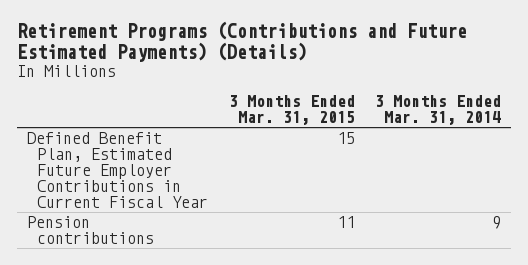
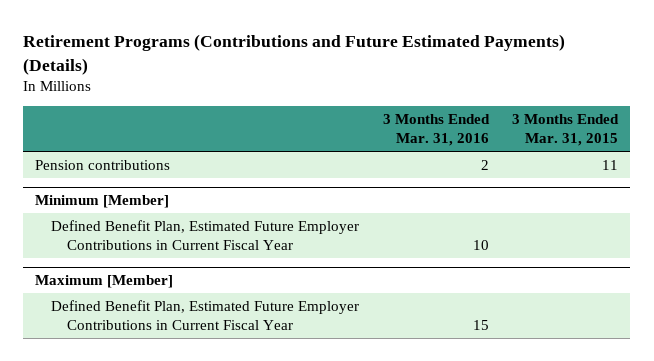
[375,95,502,126] 3 Months Ended Mar. 31, 2014 -> none
none -> [382,114,490,147] 3 Months Ended Mar. 31, 2016
[27,132,209,209] Defined Benefit Plan, Estimated Future Employer Contributions in Current Fiscal Year -> none
none -> [35,195,170,209] Minimum [Member]
none -> [51,219,360,250] Defined Benefit Plan, Estimated Future Employer Contributions in Current Fiscal Year
none -> [35,275,174,289] Maximum [Member]
none -> [51,299,360,330] Defined Benefit Plan, Estimated Future Employer Contributions in Current Fiscal Year

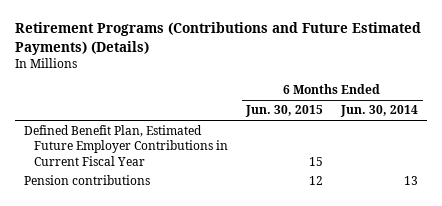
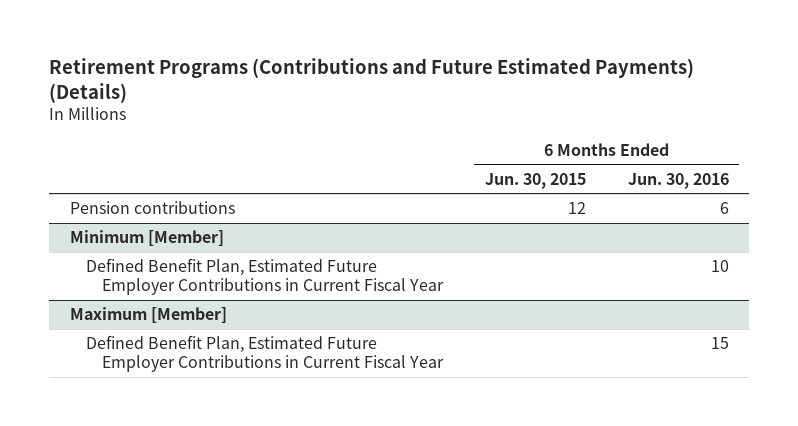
[340,105,419,118] Jun. 30, 2014 -> none
none -> [627,172,729,189] Jun. 30, 2016
[23,125,229,166] Defined Benefit Plan, Estimated Future Employer Contributions in Current Fiscal Year -> none
none -> [69,230,224,247] Minimum [Member]
none -> [85,258,444,296] Defined Benefit Plan, Estimated Future Employer Contributions in Current Fiscal Year
none -> [69,307,227,324] Maximum [Member]
none -> [85,335,444,373] Defined Benefit Plan, Estimated Future Employer Contributions in Current Fiscal Year

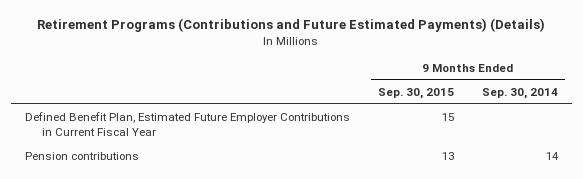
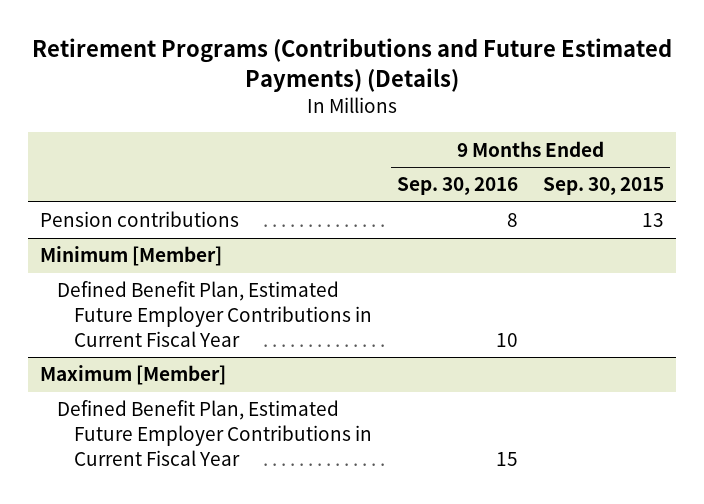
[481,87,558,99] Sep. 30, 2014 -> none
none -> [397,177,519,196] Sep. 30, 2016
[25,111,351,136] Defined Benefit Plan, Estimated Future Employer Contributions in Current Fiscal Year -> none
none -> [40,246,223,267] Minimum [Member]
none -> [57,281,373,347] Defined Benefit Plan, Estimated Future Employer Contributions in Current Fiscal Year
none -> [40,365,227,386] Maximum [Member]
none -> [57,400,373,466] Defined Benefit Plan, Estimated Future Employer Contributions in Current Fiscal Year

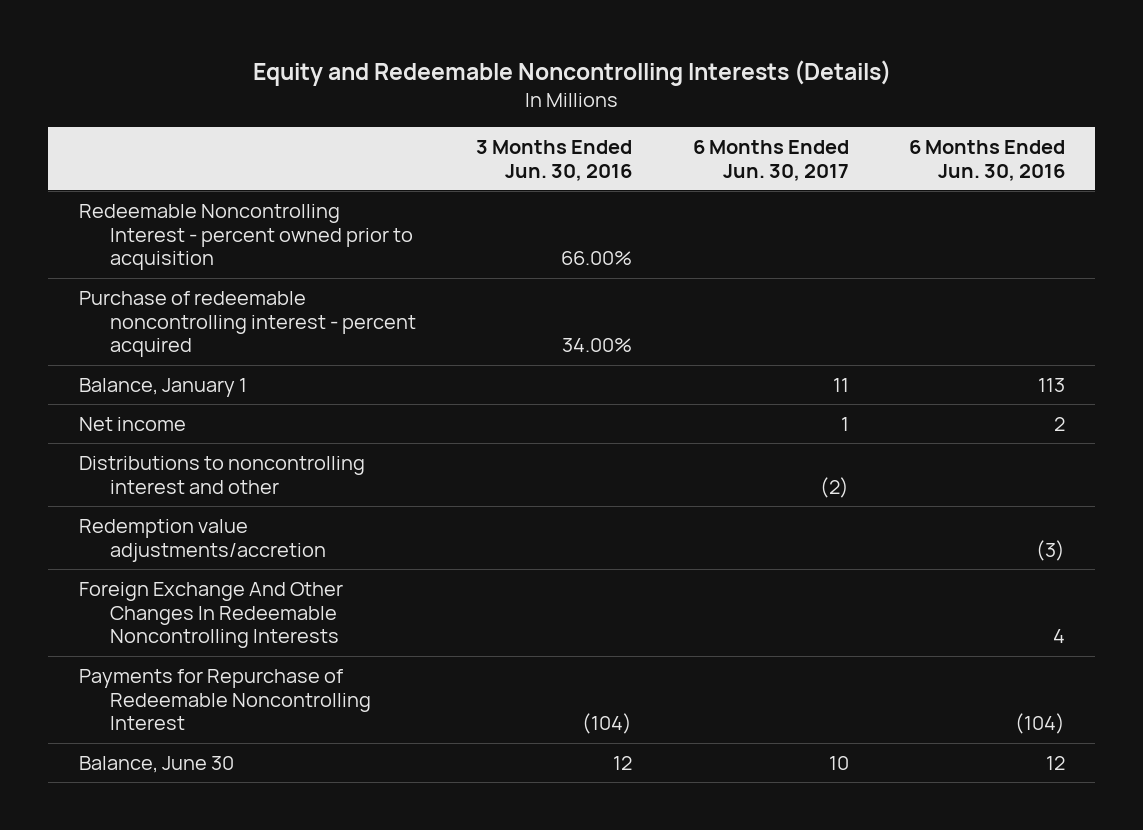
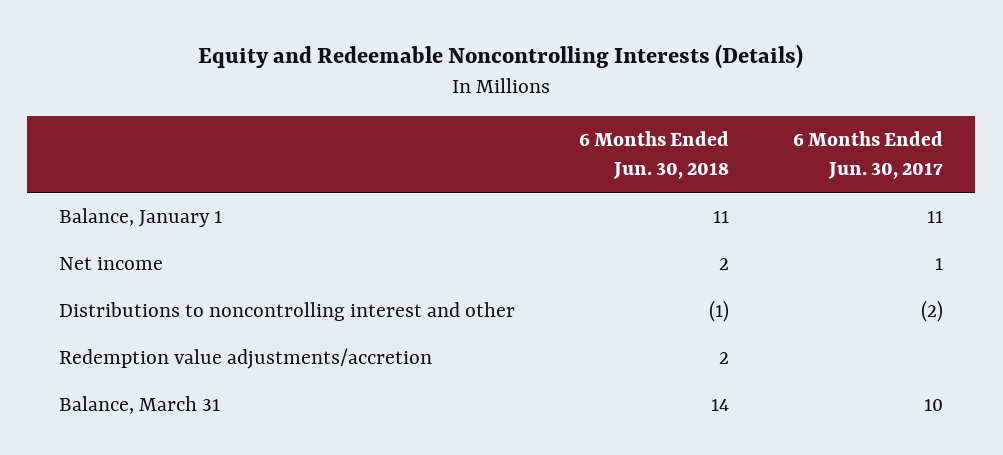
[476,139,633,181] 3 Months Ended Jun. 30, 2016 -> none
[908,139,1065,181] 6 Months Ended Jun. 30, 2016 -> none
none -> [579,130,730,180] 6 Months Ended Jun. 30, 2018
[78,203,414,271] Redeemable Noncontrolling Interest - percent owned prior to acquisition -> none
[78,290,417,358] Purchase of redeemable noncontrolling interest - percent acquired -> none
[78,581,343,649] Foreign Exchange And Other Changes In Redeemable Noncontrolling Interests -> none
[78,668,372,731] Payments for Repurchase of Redeemable Noncontrolling Interest -> none
[78,755,234,773] Balance, June 30 -> [59,396,221,415] Balance, March 31

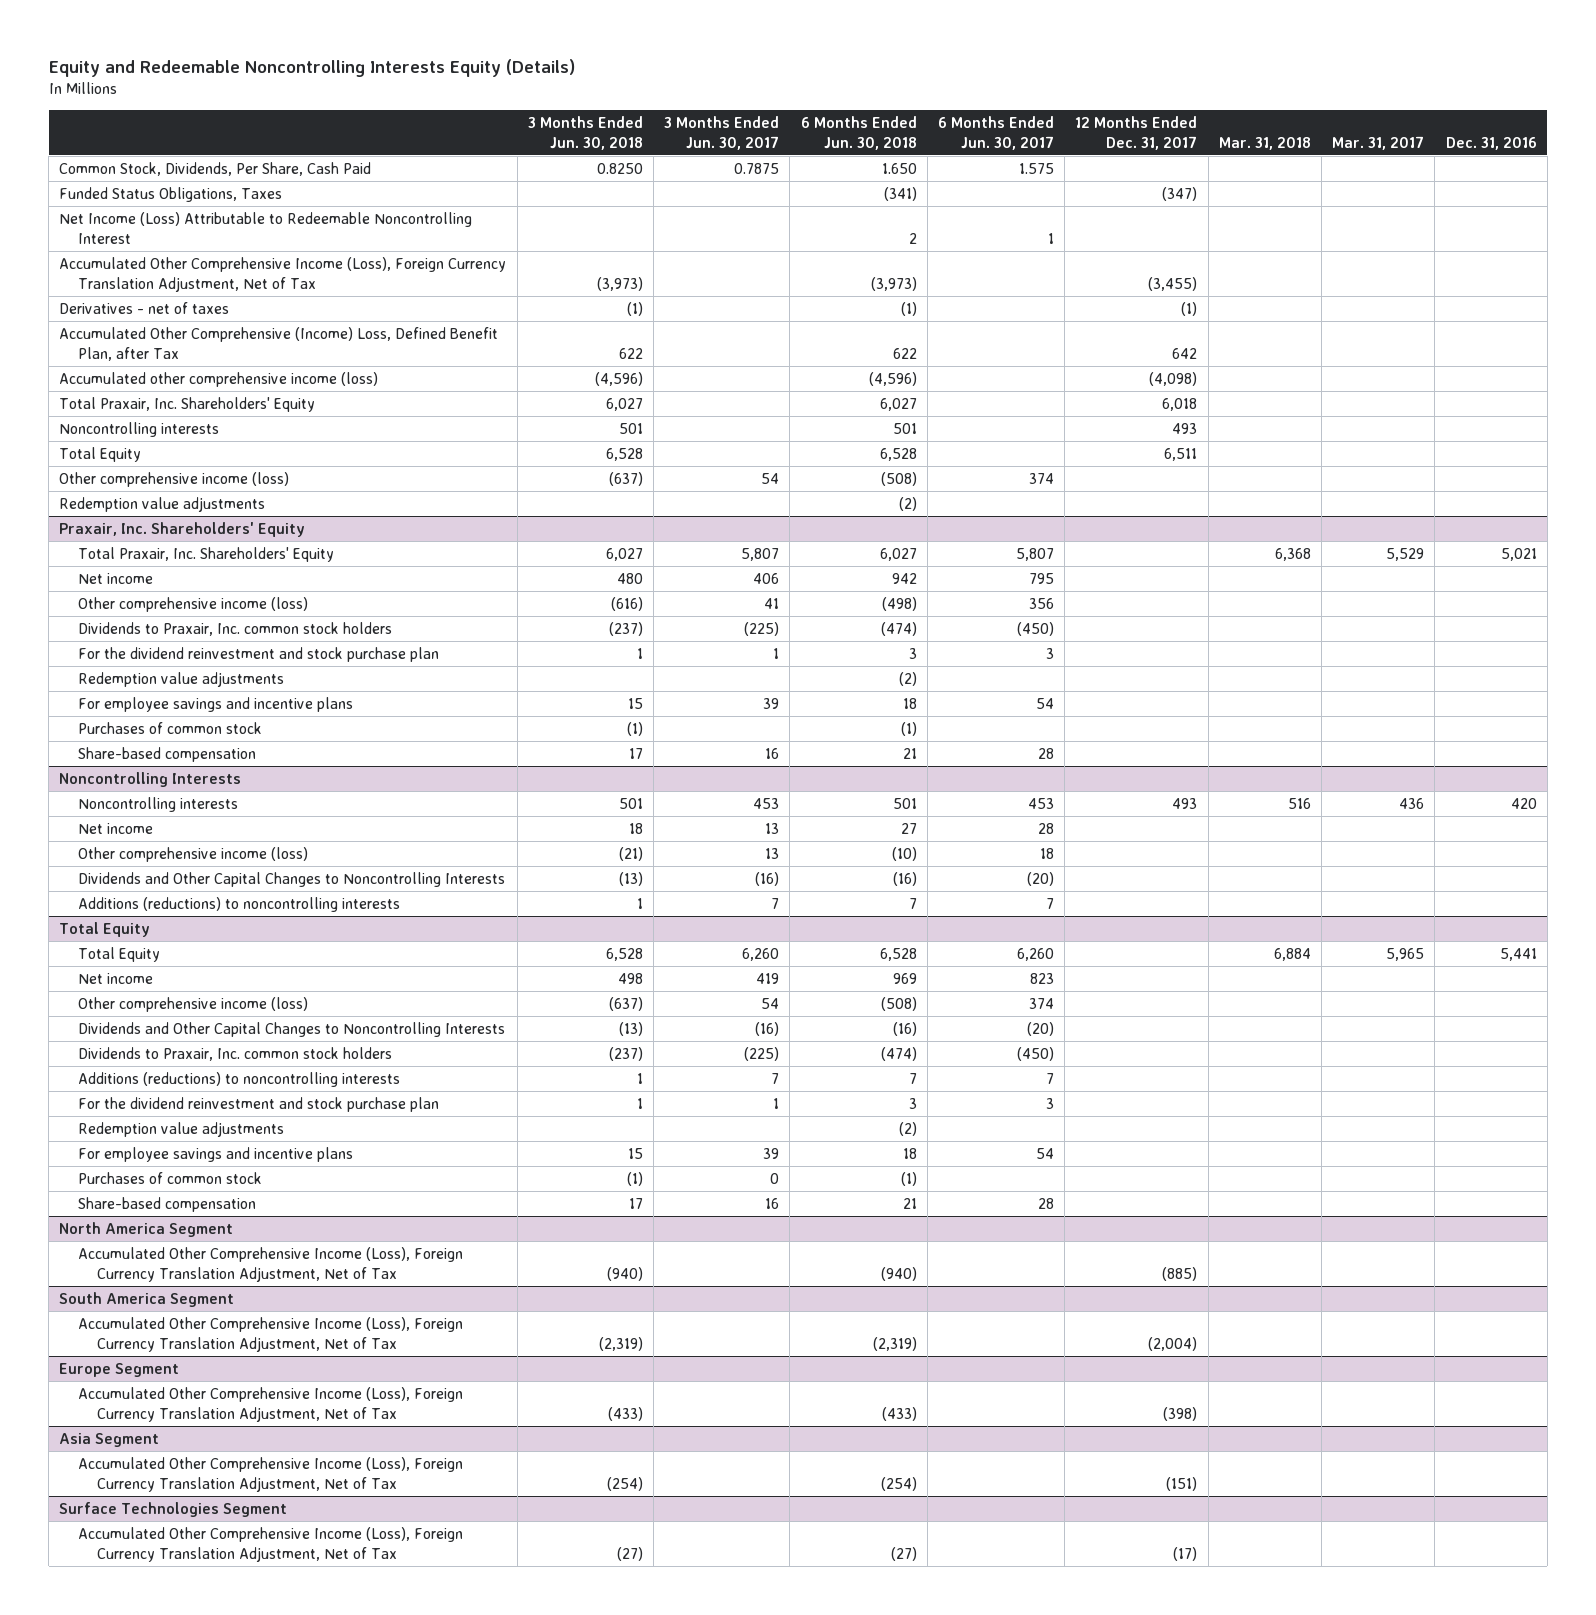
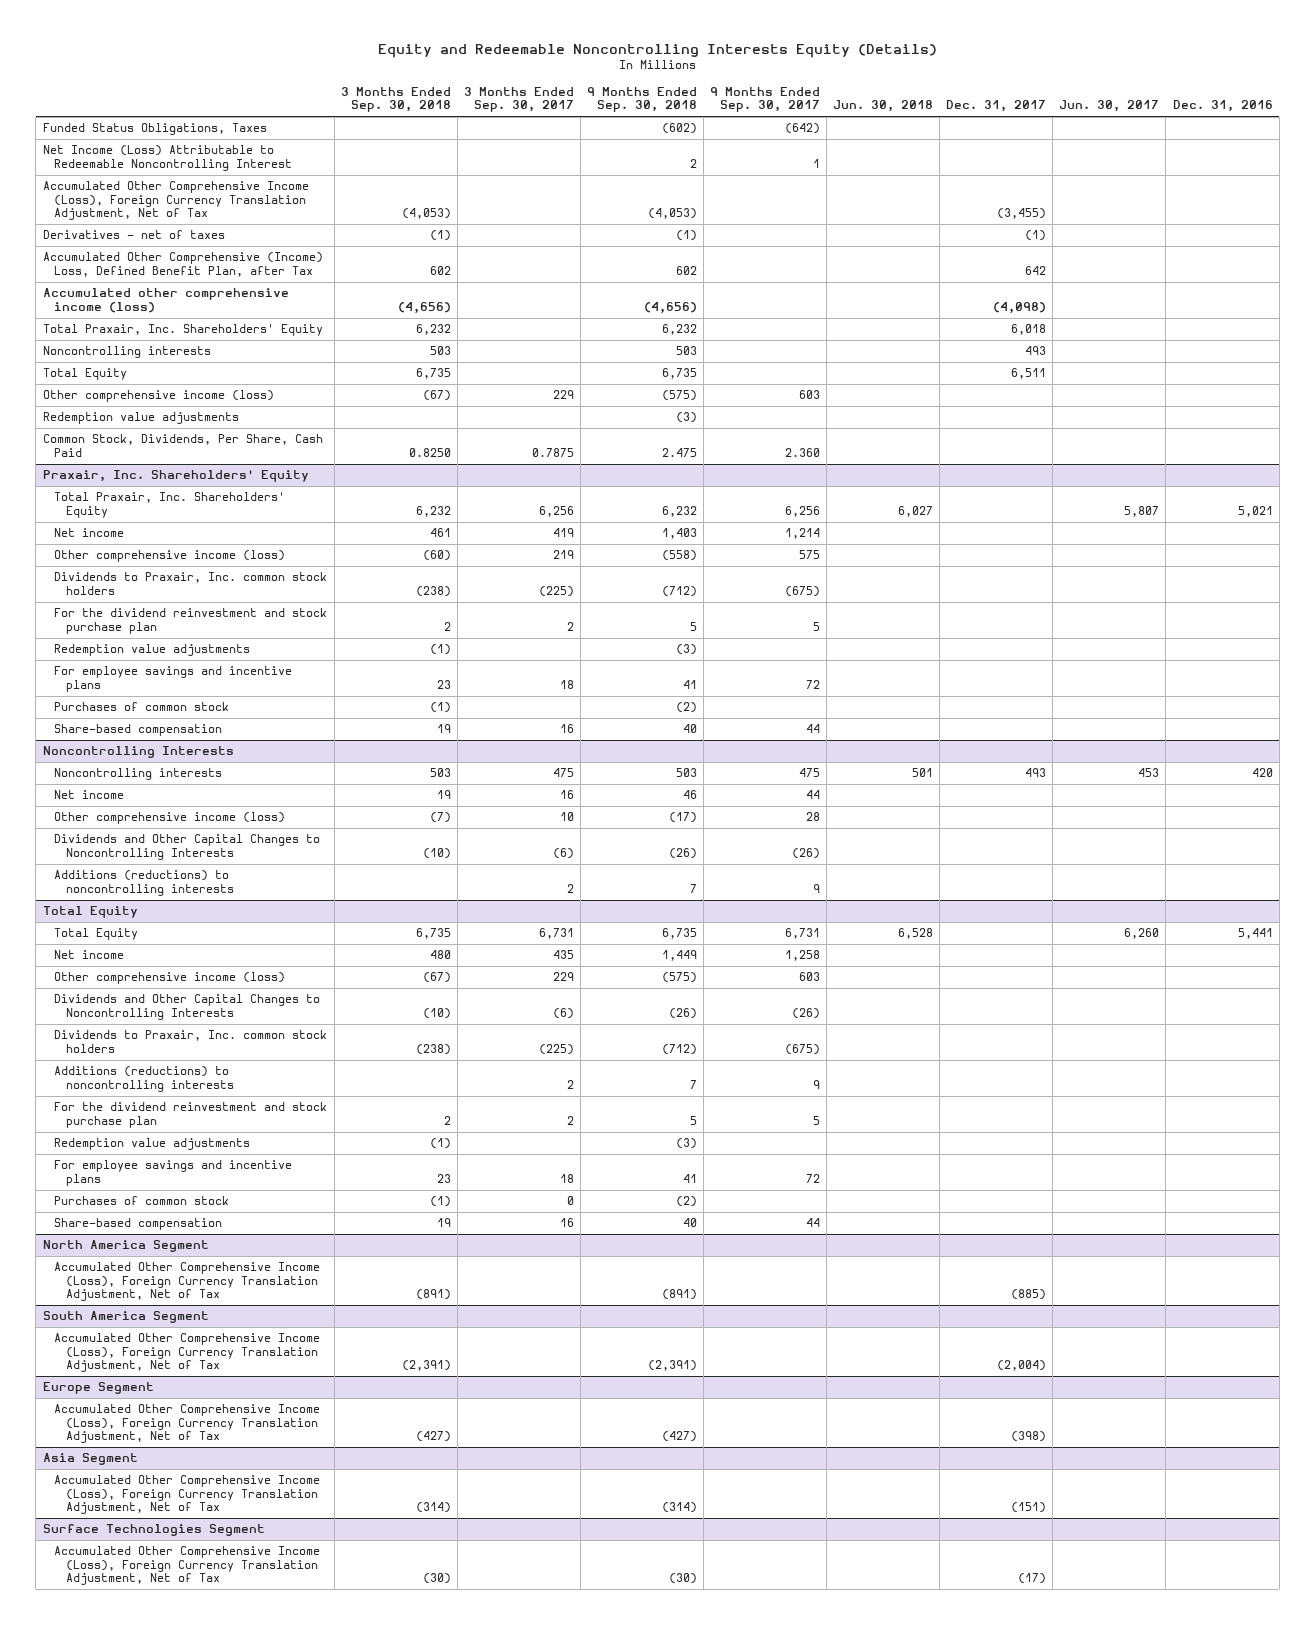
[527,115,643,150] 3 Months Ended Jun. 30, 2018 -> none
[664,115,780,150] 3 Months Ended Jun. 30, 2017 -> none
[800,115,917,150] 6 Months Ended Jun. 30, 2018 -> none
[938,115,1055,150] 6 Months Ended Jun. 30, 2017 -> none
[1075,115,1198,150] 12 Months Ended Dec. 31, 2017 -> none
[1218,136,1311,150] Mar. 31, 2018 -> none
[1332,135,1425,150] Mar. 31, 2017 -> none
none -> [340,86,451,113] 3 Months Ended Sep. 30, 2018
none -> [463,86,574,113] 3 Months Ended Sep. 30, 2017
none -> [586,86,697,113] 9 Months Ended Sep. 30, 2018
none -> [710,86,821,113] 9 Months Ended Sep. 30, 2017
none -> [833,100,934,113] Jun. 30, 2018
none -> [946,100,1047,113] Dec. 31, 2017
none -> [1059,100,1160,113] Jun. 30, 2017
[59,162,372,177] Common Stock, Dividends, Per Share, Cash Paid -> [42,434,323,457] Common Stock, Dividends, Per Share, Cash Paid

